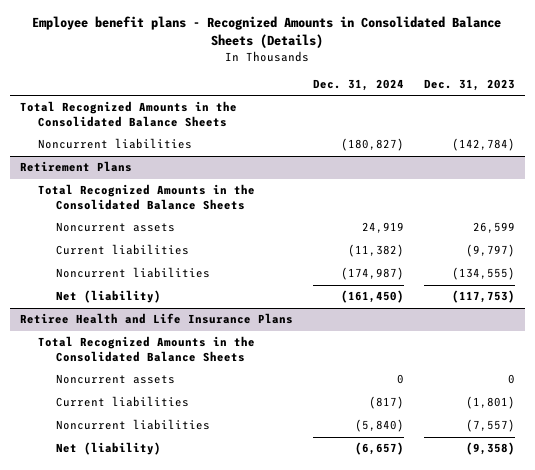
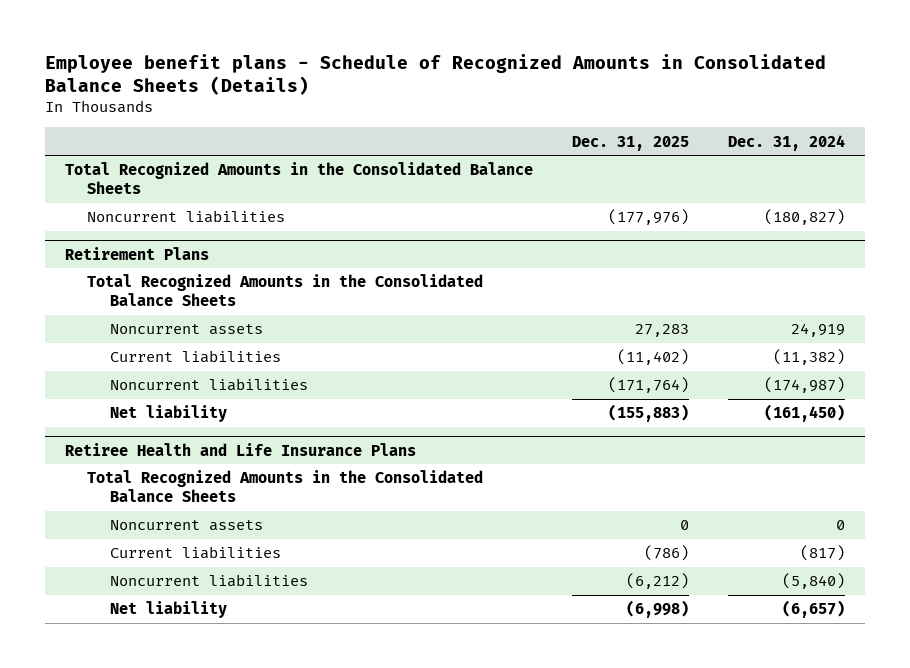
[32,16,502,49] Employee benefit plans - Recognized Amounts in Consolidated Balance Sheets (Details) -> [45,53,827,95] Employee benefit plans - Schedule of Recognized Amounts in Consolidated Balance Sheets (Details)
[424,78,516,91] Dec. 31, 2023 -> none
none -> [571,135,689,151] Dec. 31, 2025
[56,290,162,304] Net (liability) -> [109,405,227,423] Net liability
[56,442,162,456] Net (liability) -> [109,601,227,619] Net liability

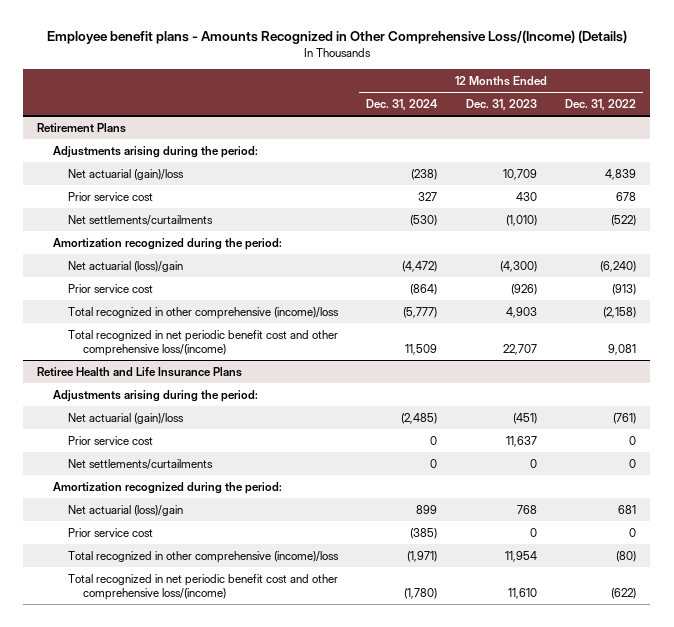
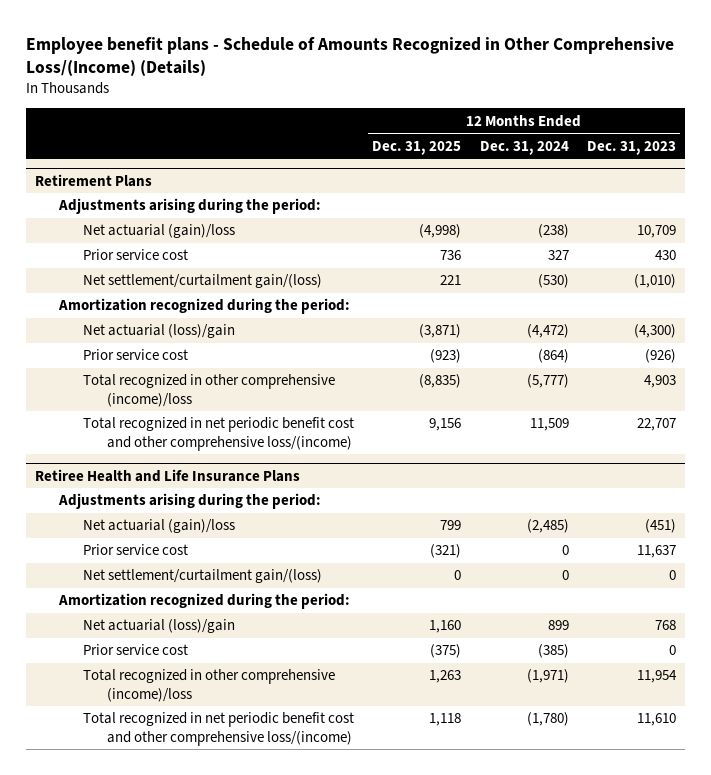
[46,30,627,45] Employee benefit plans - Amounts Recognized in Other Comprehensive Loss/(Income) (Details) -> [26,36,675,76] Employee benefit plans - Schedule of Amounts Recognized in Other Comprehensive Loss/(Income) (Details)
[565,99,637,111] Dec. 31, 2022 -> none
none -> [372,140,462,155] Dec. 31, 2025
[68,214,214,226] Net settlements/curtailments -> [82,274,322,289] Net settlement/curtailment gain/(loss)
[68,458,214,470] Net settlements/curtailments -> [82,569,322,584] Net settlement/curtailment gain/(loss)

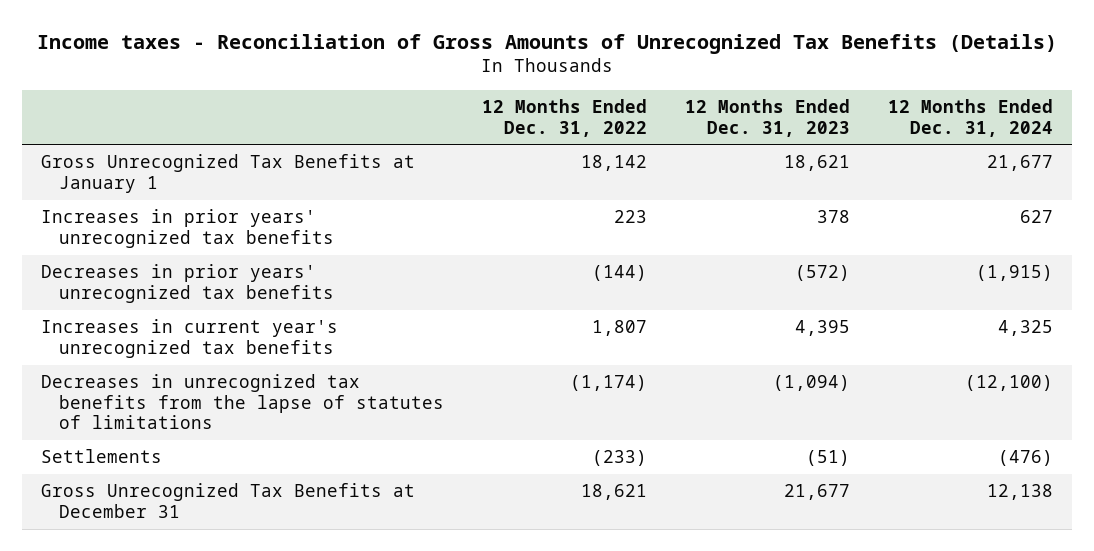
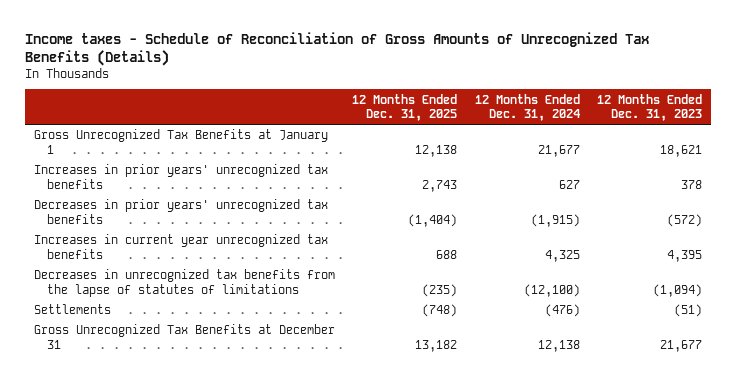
[36,33,1057,54] Income taxes - Reconciliation of Gross Amounts of Unrecognized Tax Benefits (Details) -> [25,31,650,66] Income taxes - Schedule of Reconciliation of Gross Amounts of Unrecognized Tax Benefits (Details)
[482,99,648,137] 12 Months Ended Dec. 31, 2022 -> none
none -> [352,93,458,122] 12 Months Ended Dec. 31, 2025
[40,319,338,358] Increases in current year's unrecognized tax benefits -> [34,234,329,259] Increases in current year unrecognized tax benefits

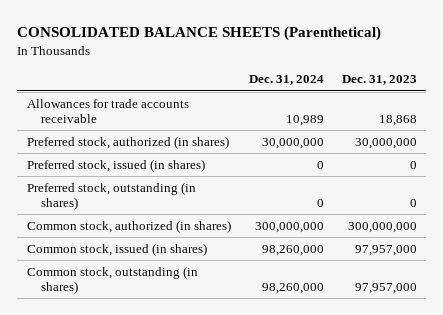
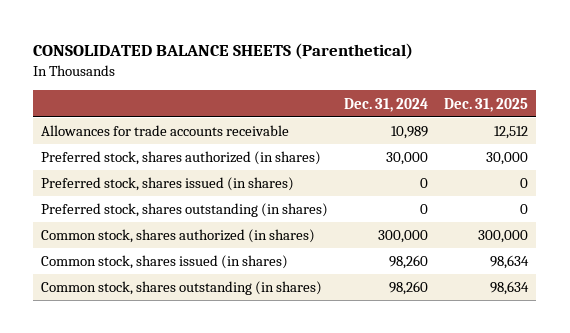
[341,75,417,86] Dec. 31, 2023 -> none
none -> [444,97,529,112] Dec. 31, 2025
[26,135,229,149] Preferred stock, authorized (in shares) -> [41,151,322,166] Preferred stock, shares authorized (in shares)
[261,137,324,149] 30,000,000 -> [386,152,429,166] 30,000
[26,158,205,172] Preferred stock, issued (in shares) -> [41,177,295,192] Preferred stock, shares issued (in shares)
[26,181,196,211] Preferred stock, outstanding (in shares) -> [41,203,329,218] Preferred stock, shares outstanding (in shares)
[26,219,231,233] Common stock, authorized (in shares) -> [41,229,316,244] Common stock, shares authorized (in shares)
[254,221,324,233] 300,000,000 -> [378,230,429,244] 300,000
[26,242,207,256] Common stock, issued (in shares) -> [41,255,289,270] Common stock, shares issued (in shares)
[261,244,324,256] 98,260,000 -> [389,255,429,270] 98,260
[26,265,198,295] Common stock, outstanding (in shares) -> [41,281,323,296] Common stock, shares outstanding (in shares)
[261,283,324,295] 98,260,000 -> [389,281,429,296] 98,260

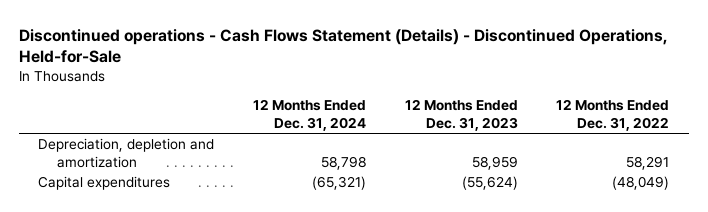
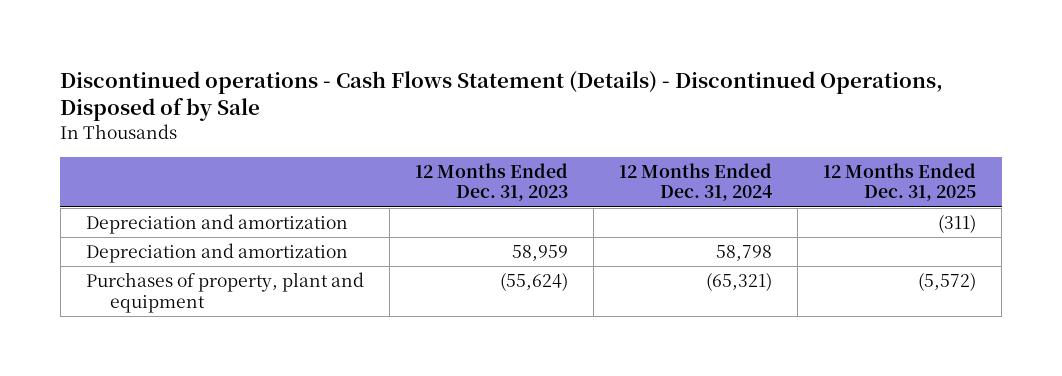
[19,28,669,64] Discontinued operations - Cash Flows Statement (Details) - Discontinued Operations, Held-for-Sale -> [60,70,944,122] Discontinued operations - Cash Flows Statement (Details) - Discontinued Operations, Disposed of by Sale
[556,99,670,131] 12 Months Ended Dec. 31, 2022 -> none
none -> [823,162,977,202] 12 Months Ended Dec. 31, 2025
none -> [85,214,348,235] Depreciation and amortization
[38,138,215,168] Depreciation, depletion and amortization -> [85,243,348,264] Depreciation and amortization
[38,176,171,191] Capital expenditures -> [85,272,364,313] Purchases of property, plant and equipment

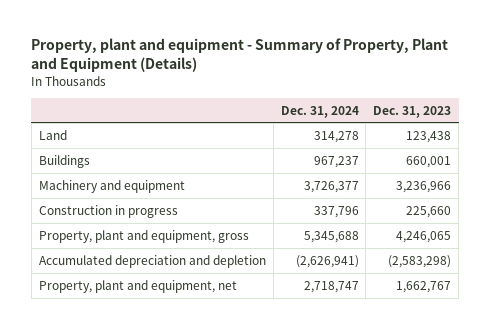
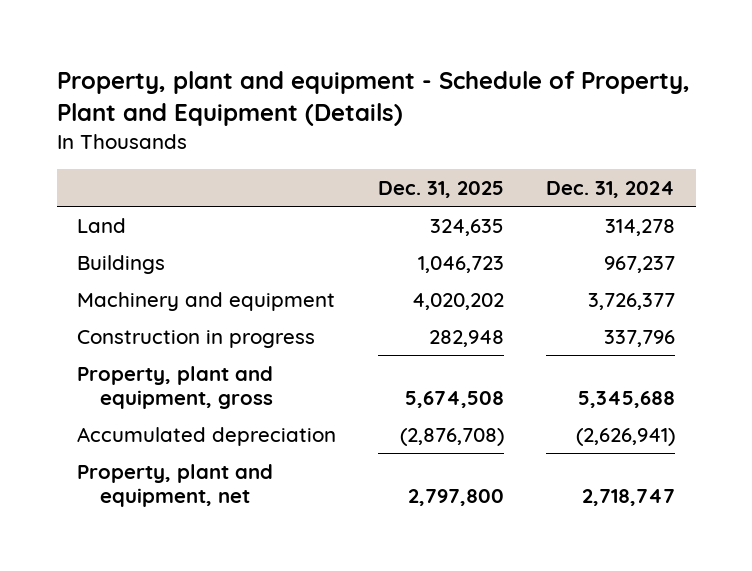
[31,38,449,73] Property, plant and equipment - Summary of Property, Plant and Equipment (Details) -> [56,70,690,126] Property, plant and equipment - Schedule of Property, Plant and Equipment (Details)
[373,105,452,118] Dec. 31, 2023 -> none
none -> [378,180,505,198] Dec. 31, 2025
[38,254,266,268] Accumulated depreciation and depletion -> [77,426,337,446] Accumulated depreciation

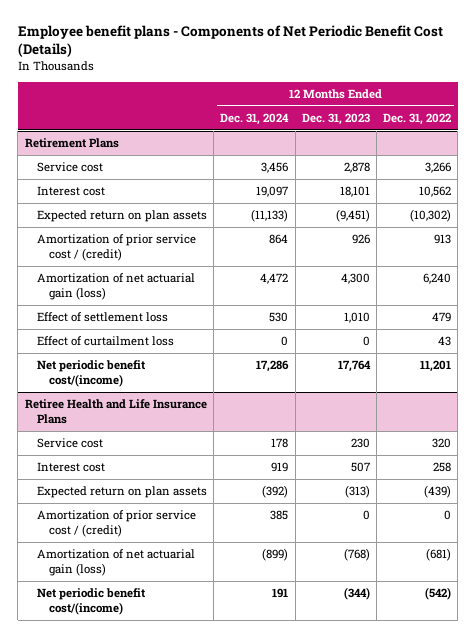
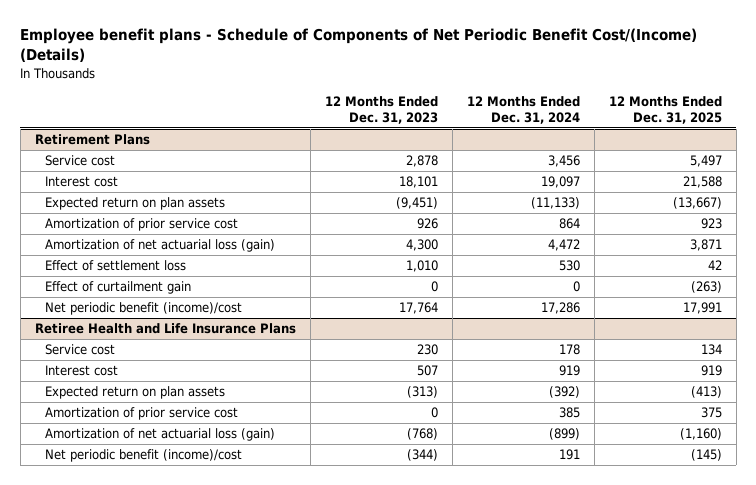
[17,25,443,58] Employee benefit plans - Components of Net Periodic Benefit Cost (Details) -> [20,28,698,63] Employee benefit plans - Schedule of Components of Net Periodic Benefit Cost/(Income) (Details)
[383,113,452,126] Dec. 31, 2022 -> none
none -> [608,95,722,124] 12 Months Ended Dec. 31, 2025
[37,234,197,261] Amortization of prior service cost / (credit) -> [44,218,238,232] Amortization of prior service cost
[37,273,196,300] Amortization of net actuarial gain (loss) -> [44,239,275,253] Amortization of net actuarial loss (gain)
[37,336,175,347] Effect of curtailment loss -> [44,281,191,295] Effect of curtailment gain
[37,360,147,387] Net periodic benefit cost/(income) -> [44,302,242,316] Net periodic benefit (income)/cost
[37,510,197,537] Amortization of prior service cost / (credit) -> [44,407,238,421] Amortization of prior service cost
[37,549,196,576] Amortization of net actuarial gain (loss) -> [44,428,275,442] Amortization of net actuarial loss (gain)
[37,588,147,615] Net periodic benefit cost/(income) -> [44,449,242,463] Net periodic benefit (income)/cost

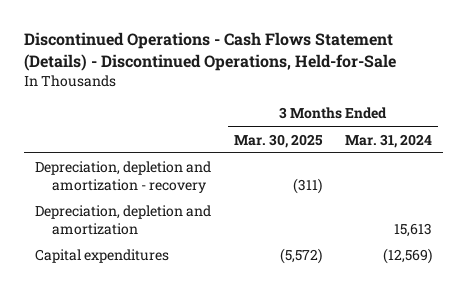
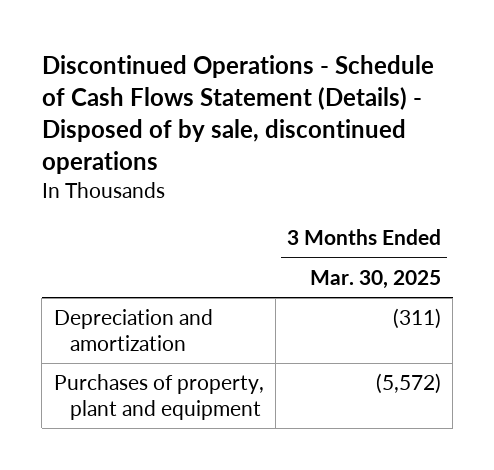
[23,32,396,72] Discontinued Operations - Cash Flows Statement (Details) - Discontinued Operations, Held-for-Sale -> [41,54,434,174] Discontinued Operations - Schedule of Cash Flows Statement (Details) - Disposed of by sale, discontinued operations
[344,133,432,148] Mar. 31, 2024 -> none
[35,205,212,235] Depreciation, depletion and amortization -> none
[35,161,212,193] Depreciation, depletion and amortization - recovery -> [53,309,213,352] Depreciation and amortization
[35,249,170,264] Capital expenditures -> [53,374,264,421] Purchases of property, plant and equipment

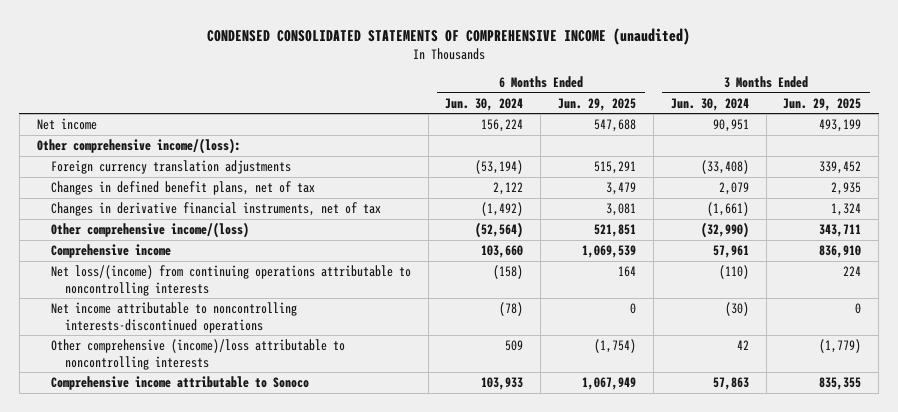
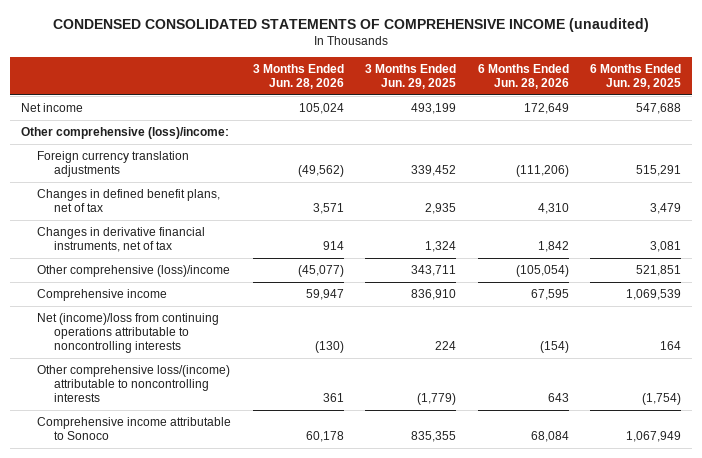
[445,97,524,111] Jun. 30, 2024 -> none
[670,97,749,111] Jun. 30, 2024 -> none
none -> [252,63,344,90] 3 Months Ended Jun. 28, 2026
none -> [477,63,569,90] 6 Months Ended Jun. 28, 2026
[36,138,241,155] Other comprehensive income/(loss): -> [20,126,229,139] Other comprehensive (loss)/income:
[50,222,249,239] Other comprehensive income/(loss) -> [37,264,231,277] Other comprehensive (loss)/income
[50,302,297,333] Net income attributable to noncontrolling interests-discontinued operations -> none
[50,265,411,296] Net loss/(income) from continuing operations attributable to noncontrolling interests -> [37,312,220,354] Net (income)/loss from continuing operations attributable to noncontrolling interests
[50,339,345,370] Other comprehensive (income)/loss attributable to noncontrolling interests -> [37,364,231,403] Other comprehensive loss/(income) attributable to noncontrolling interests

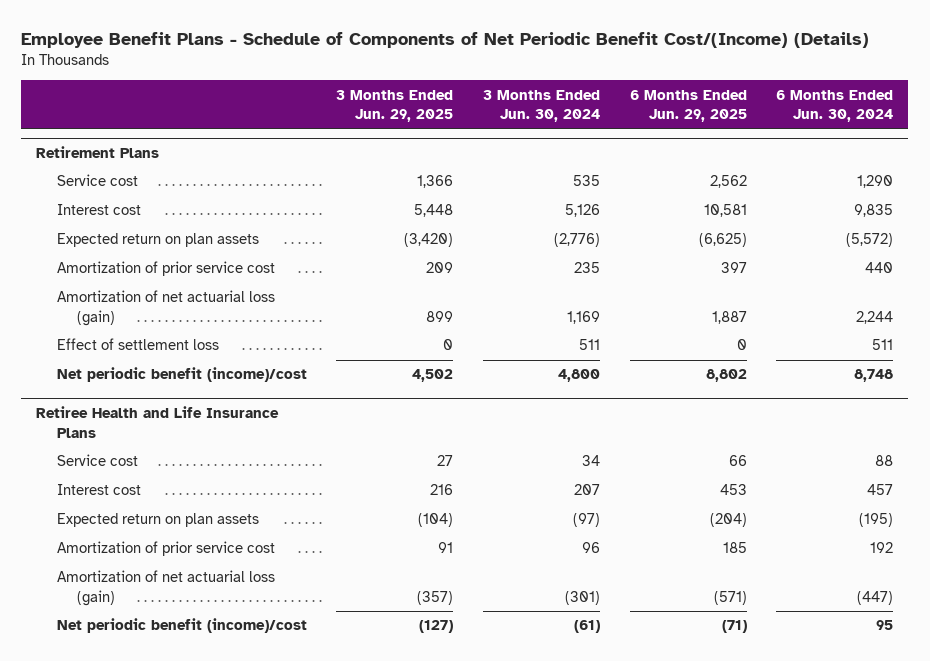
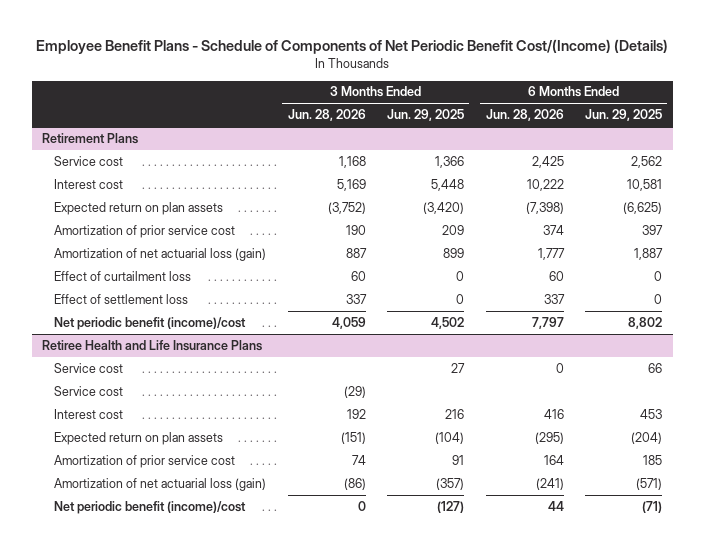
[483,89,601,123] 3 Months Ended Jun. 30, 2024 -> none
[776,89,894,123] 6 Months Ended Jun. 30, 2024 -> none
none -> [287,109,366,122] Jun. 28, 2026
none -> [485,109,564,122] Jun. 28, 2026
none -> [54,270,192,281] Effect of curtailment loss
none -> [54,385,124,396] Service cost

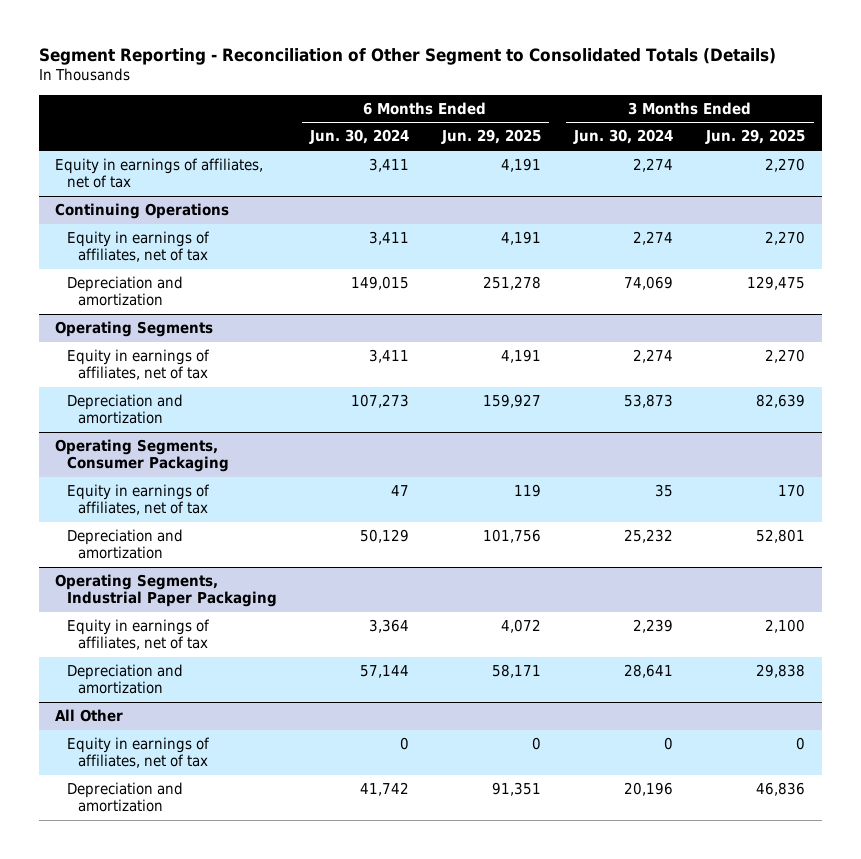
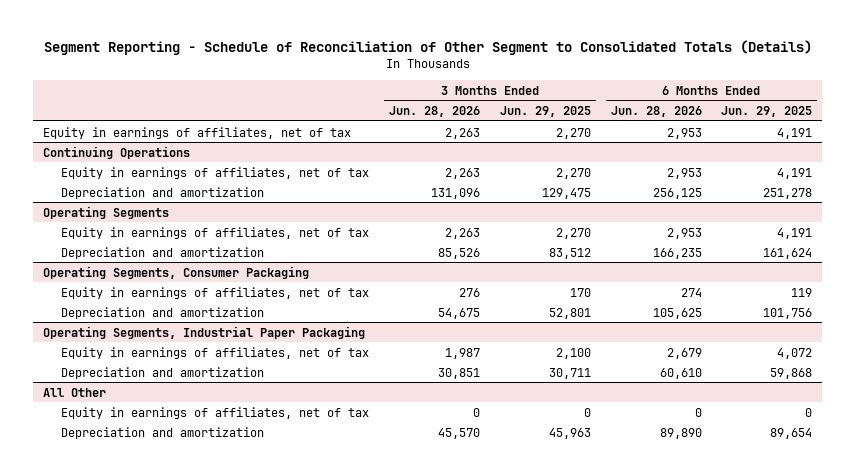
[38,47,776,65] Segment Reporting - Reconciliation of Other Segment to Consolidated Totals (Details) -> [43,39,812,55] Segment Reporting - Schedule of Reconciliation of Other Segment to Consolidated Totals (Details)
[308,129,409,145] Jun. 30, 2024 -> none
[573,129,674,145] Jun. 30, 2024 -> none
none -> [388,106,480,118] Jun. 28, 2026
none -> [610,106,702,118] Jun. 28, 2026
[483,394,542,409] 159,927 -> [763,247,813,259] 161,624
[756,394,806,409] 82,639 -> [548,247,591,259] 83,512
[492,664,542,679] 58,171 -> [770,367,813,379] 59,868
[756,664,806,679] 29,838 -> [548,367,591,379] 30,711
[492,782,542,797] 91,351 -> [770,427,813,439] 89,654
[756,782,806,797] 46,836 -> [548,427,591,439] 45,963

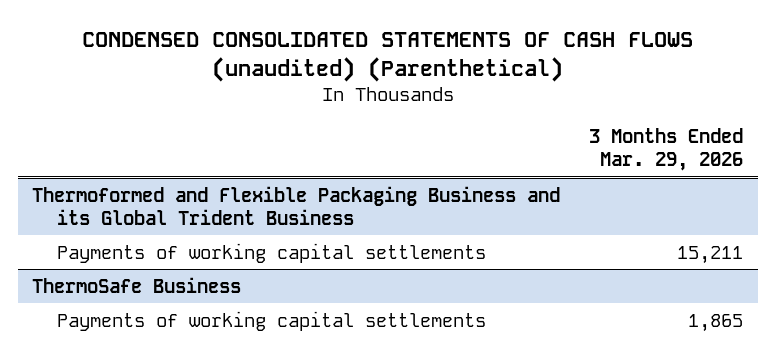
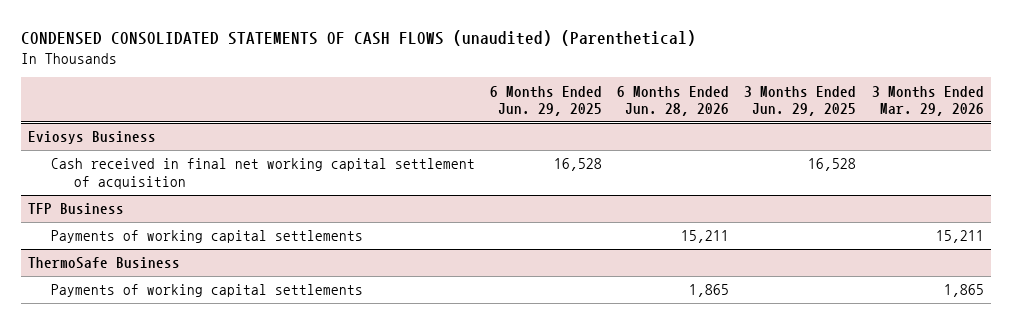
none -> [490,85,603,116] 6 Months Ended Jun. 29, 2025
none -> [617,85,730,116] 6 Months Ended Jun. 28, 2026
none -> [744,85,857,116] 3 Months Ended Jun. 29, 2025
none -> [28,131,157,145] Eviosys Business
none -> [50,158,475,189] Cash received in final net working capital settlement of acquisition
[32,185,561,225] Thermoformed and Flexible Packaging Business and its Global Trident Business -> [28,203,125,215] TFP Business

